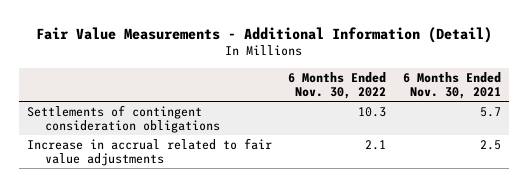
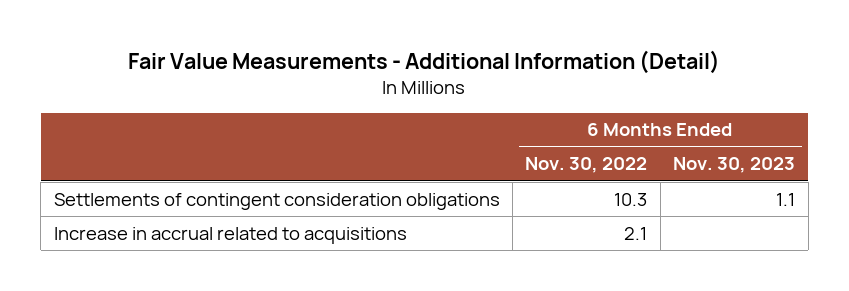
[402,71,501,100] 6 Months Ended Nov. 30, 2021 -> none
none -> [673,157,796,174] Nov. 30, 2023
[27,137,273,167] Increase in accrual related to fair value adjustments -> [53,226,407,244] Increase in accrual related to acquisitions

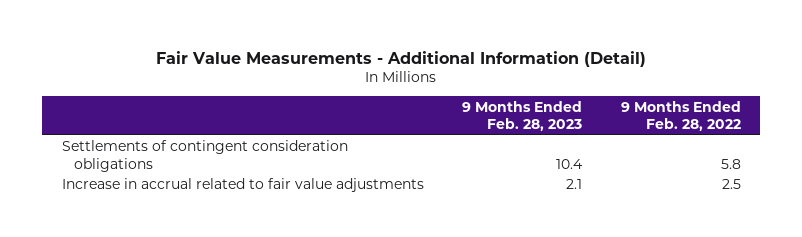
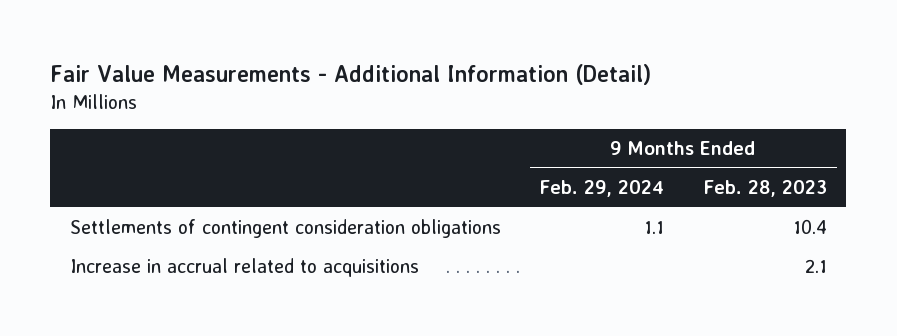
[620,100,741,132] 9 Months Ended Feb. 28, 2022 -> none
none -> [539,180,665,198] Feb. 29, 2024
[61,178,424,193] Increase in accrual related to fair value adjustments -> [69,258,419,278] Increase in accrual related to acquisitions

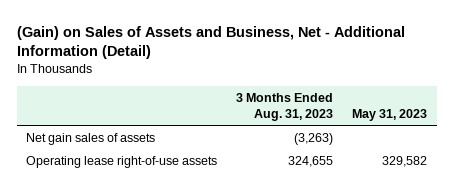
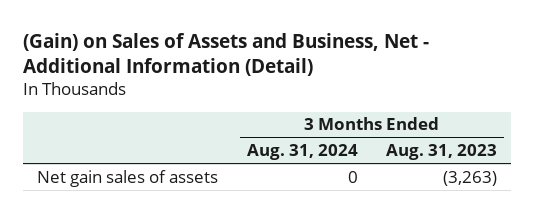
[352,108,428,121] May 31, 2023 -> none
none -> [246,144,358,161] Aug. 31, 2024
[26,155,218,168] Operating lease right-of-use assets -> none

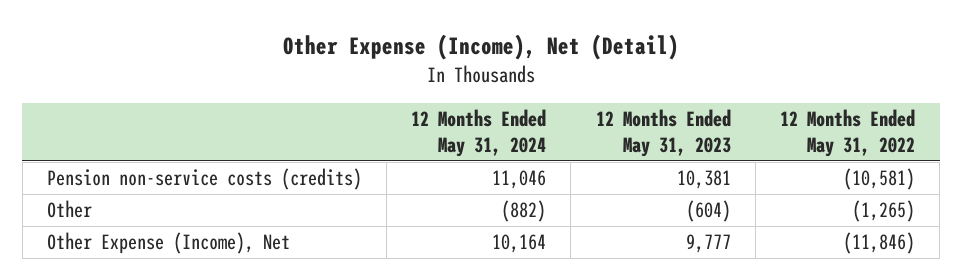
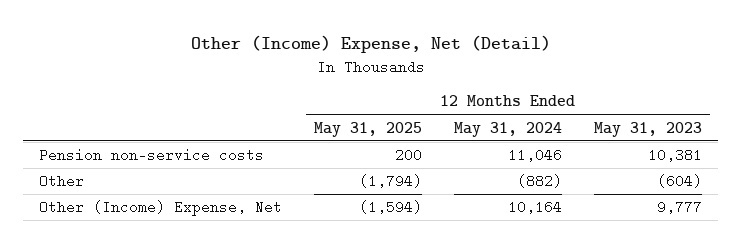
[282,34,679,61] Other Expense (Income), Net (Detail) -> [190,35,551,54] Other (Income) Expense, Net (Detail)
[780,108,916,157] 12 Months Ended May 31, 2022 -> none
none -> [314,121,423,137] May 31, 2025
[46,168,362,191] Pension non-service costs (credits) -> [39,148,265,163] Pension non-service costs
[46,232,290,255] Other Expense (Income), Net -> [39,200,283,217] Other (Income) Expense, Net

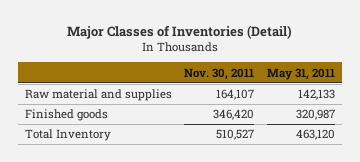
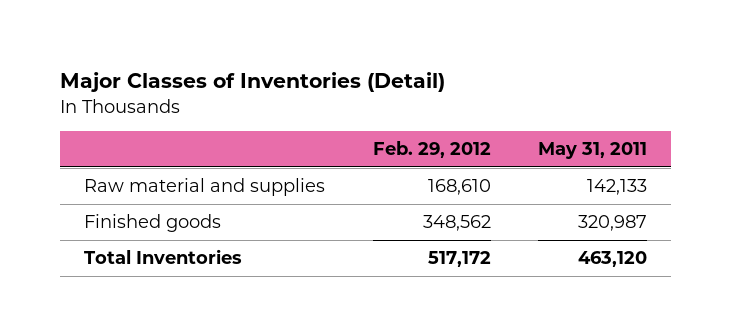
[184,67,255,80] Nov. 30, 2011 -> none
none -> [372,140,491,158] Feb. 29, 2012
[24,129,111,142] Total Inventory -> [84,249,243,265] Total Inventories

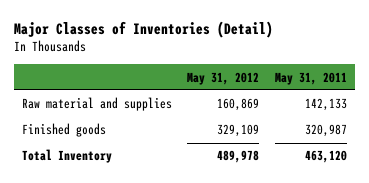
[372,140,491,158] Feb. 29, 2012 -> none
none -> [187,71,260,85] May 31, 2012
[84,249,243,265] Total Inventories -> [21,149,112,164] Total Inventory

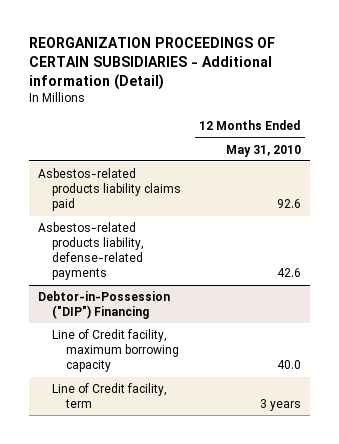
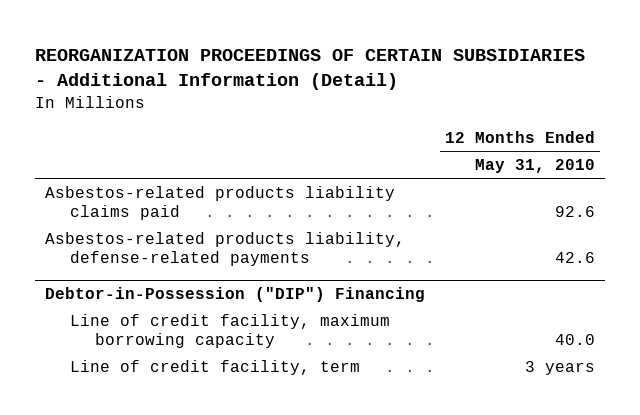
[28,36,275,90] REORGANIZATION PROCEEDINGS OF CERTAIN SUBSIDIARIES - Additional information (Detail) -> [35,48,586,90] REORGANIZATION PROCEEDINGS OF CERTAIN SUBSIDIARIES - Additional Information (Detail)
[52,328,180,373] Line of Credit facility, maximum borrowing capacity -> [70,313,391,348] Line of credit facility, maximum borrowing capacity
[52,382,168,409] Line of Credit facility, term -> [70,359,361,375] Line of credit facility, term

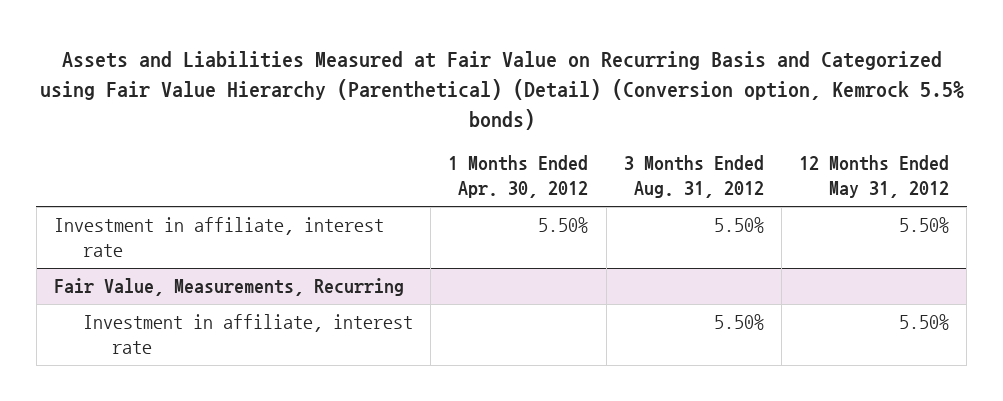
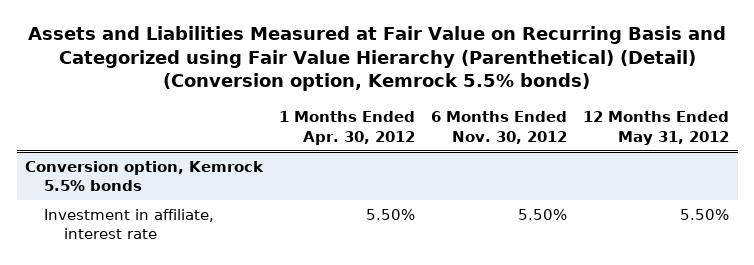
[623,155,764,199] 3 Months Ended Aug. 31, 2012 -> none
none -> [431,111,568,144] 6 Months Ended Nov. 30, 2012
none -> [24,160,264,192] Conversion option, Kemrock 5.5% bonds
[53,278,404,297] Fair Value, Measurements, Recurring -> none
[82,314,413,355] Investment in affiliate, interest rate -> none

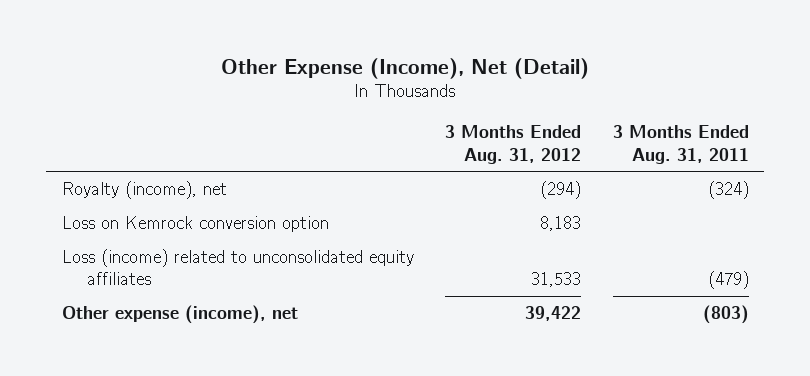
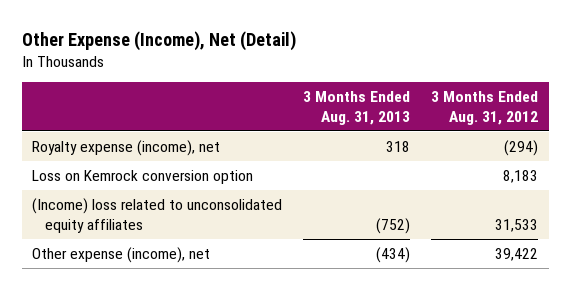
[612,125,749,164] 3 Months Ended Aug. 31, 2011 -> none
none -> [303,91,411,125] 3 Months Ended Aug. 31, 2013
[61,180,227,199] Royalty (income), net -> [32,140,221,157] Royalty expense (income), net
[61,248,414,286] Loss (income) related to unconsolidated equity affiliates -> [32,198,283,233] (Income) loss related to unconsolidated equity affiliates

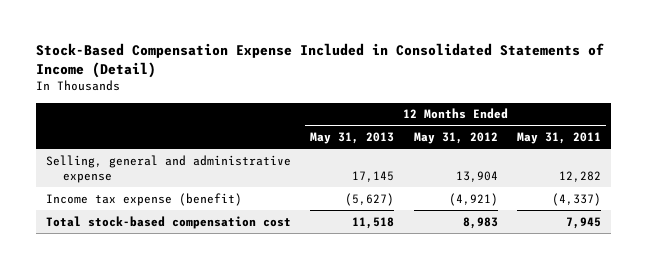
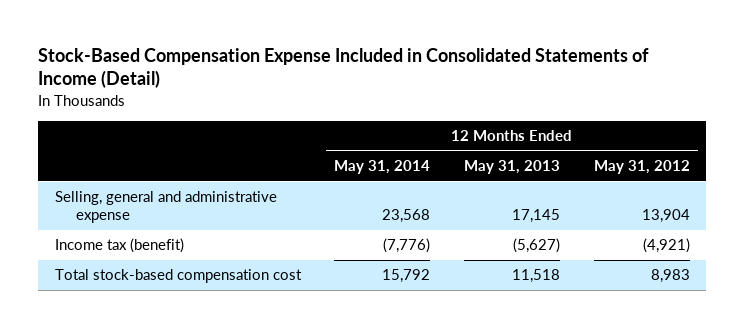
[516,132,601,145] May 31, 2011 -> none
none -> [334,160,431,175] May 31, 2014
[45,192,242,206] Income tax expense (benefit) -> [54,238,184,254] Income tax (benefit)

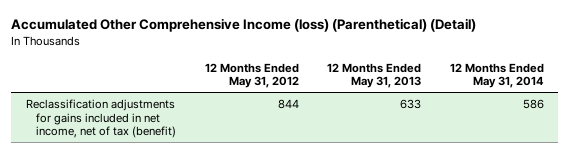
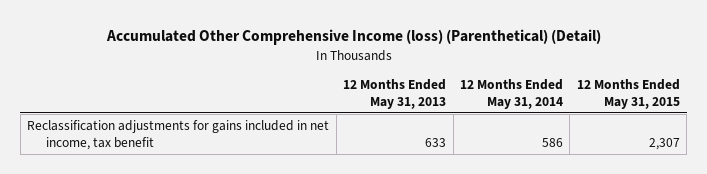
[204,62,299,89] 12 Months Ended May 31, 2012 -> none
none -> [576,79,680,109] 12 Months Ended May 31, 2015
[25,99,177,139] Reclassification adjustments for gains included in net income, net of tax (benefit) -> [27,120,330,150] Reclassification adjustments for gains included in net income, tax benefit

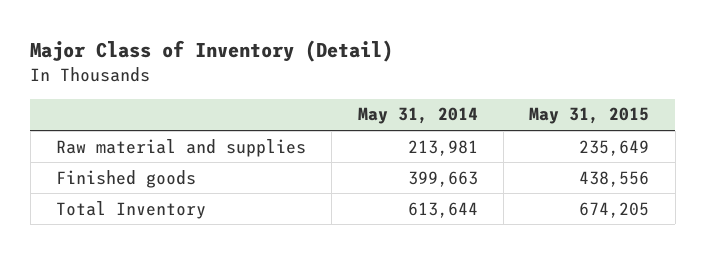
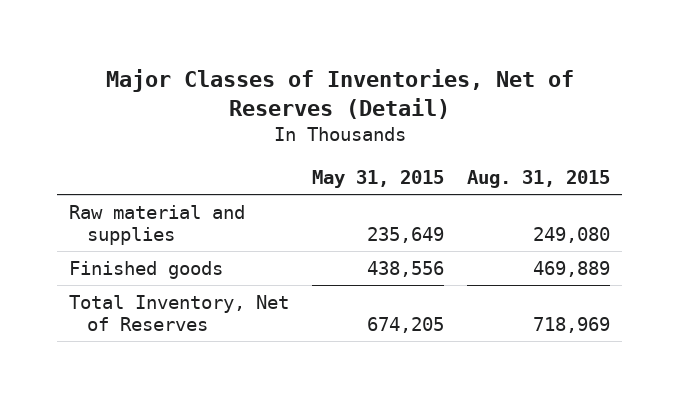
[30,40,394,63] Major Class of Inventory (Detail) -> [105,68,574,119] Major Classes of Inventories, Net of Reserves (Detail)
[357,107,478,125] May 31, 2014 -> none
none -> [467,170,611,189] Aug. 31, 2015
[56,200,207,219] Total Inventory -> [68,294,289,332] Total Inventory, Net of Reserves

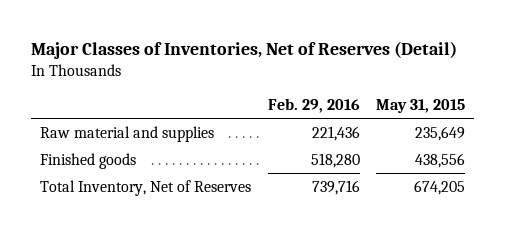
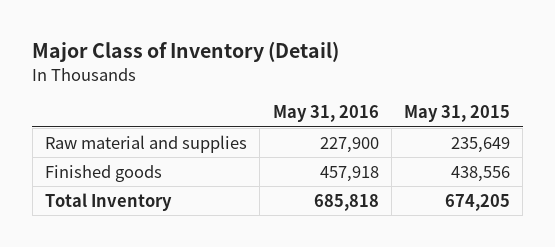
[31,41,458,60] Major Classes of Inventories, Net of Reserves (Detail) -> [32,41,340,63] Major Class of Inventory (Detail)
[267,97,360,113] Feb. 29, 2016 -> none
none -> [272,105,379,123] May 31, 2016
[39,179,251,196] Total Inventory, Net of Reserves -> [44,192,172,211] Total Inventory

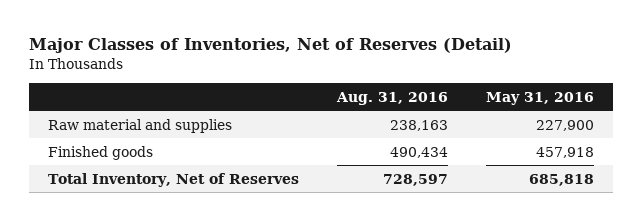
[32,41,340,63] Major Class of Inventory (Detail) -> [28,38,512,54] Major Classes of Inventories, Net of Reserves (Detail)
[404,105,511,123] May 31, 2015 -> none
none -> [335,91,448,105] Aug. 31, 2016
[44,192,172,211] Total Inventory -> [47,172,299,187] Total Inventory, Net of Reserves

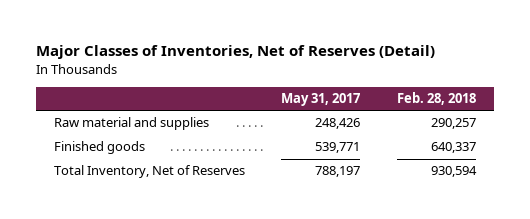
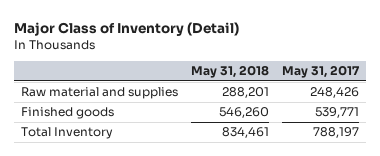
[35,45,435,60] Major Classes of Inventories, Net of Reserves (Detail) -> [14,21,240,36] Major Class of Inventory (Detail)
[396,92,476,106] Feb. 28, 2018 -> none
none -> [190,64,269,78] May 31, 2018
[54,165,246,179] Total Inventory, Net of Reserves -> [20,127,113,140] Total Inventory

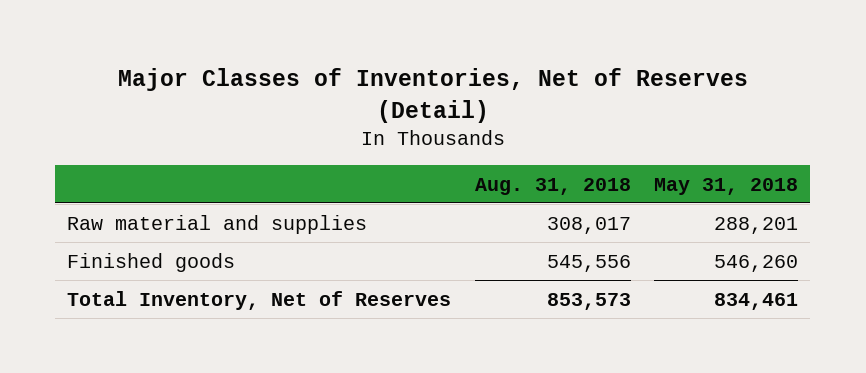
[14,21,240,36] Major Class of Inventory (Detail) -> [117,68,748,123] Major Classes of Inventories, Net of Reserves (Detail)
[281,64,360,78] May 31, 2017 -> none
none -> [474,177,631,195] Aug. 31, 2018
[20,127,113,140] Total Inventory -> [67,290,452,310] Total Inventory, Net of Reserves

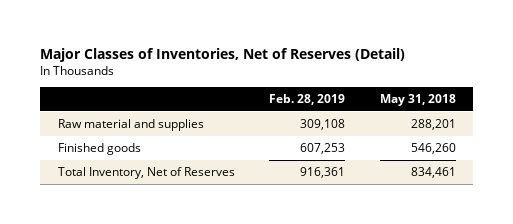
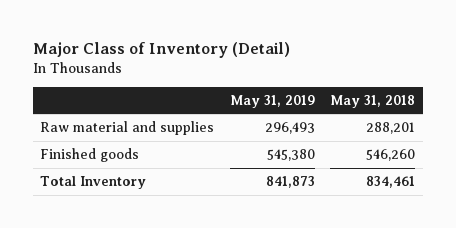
[40,47,406,62] Major Classes of Inventories, Net of Reserves (Detail) -> [32,42,290,59] Major Class of Inventory (Detail)
[269,93,346,105] Feb. 28, 2019 -> none
none -> [229,94,315,108] May 31, 2019
[57,167,235,180] Total Inventory, Net of Reserves -> [40,176,147,190] Total Inventory

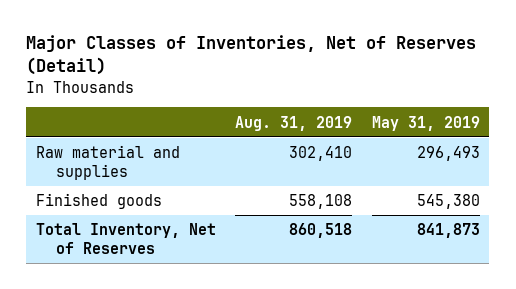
[32,42,290,59] Major Class of Inventory (Detail) -> [26,35,477,76] Major Classes of Inventories, Net of Reserves (Detail)
[330,94,416,108] May 31, 2018 -> none
none -> [235,115,353,131] Aug. 31, 2019
[40,176,147,190] Total Inventory -> [35,223,216,255] Total Inventory, Net of Reserves

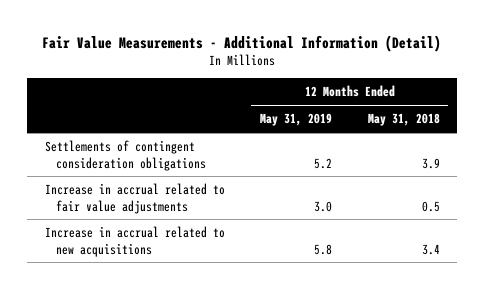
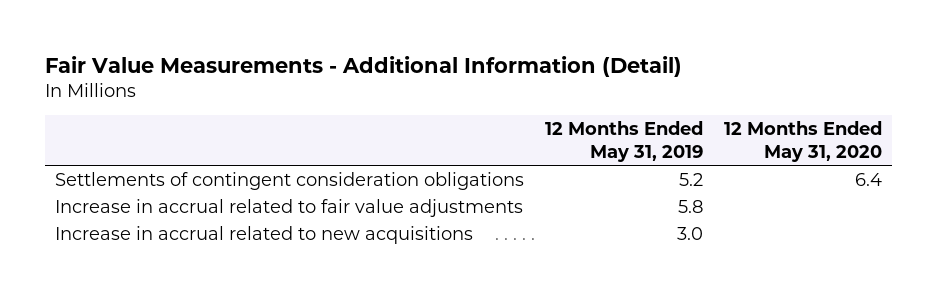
[367,113,440,127] May 31, 2018 -> none
none -> [723,121,882,162] 12 Months Ended May 31, 2020
[314,200,333,212] 3.0 -> [677,199,703,213] 5.8
[314,243,333,255] 5.8 -> [676,226,703,240] 3.0

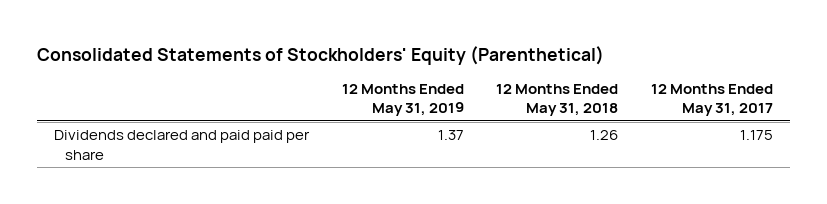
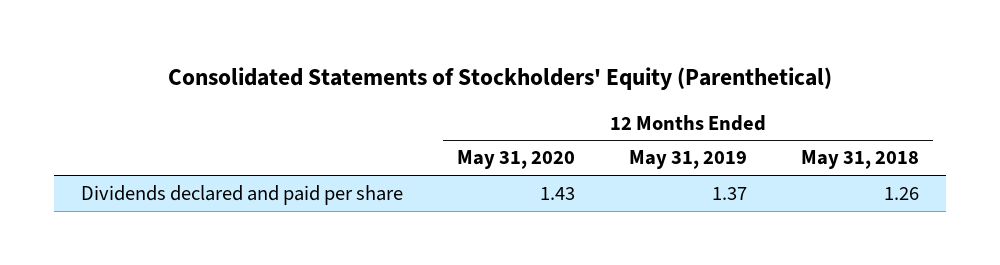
[651,84,774,117] 12 Months Ended May 31, 2017 -> none
none -> [457,150,576,170] May 31, 2020
[53,130,310,160] Dividends declared and paid paid per share -> [80,185,403,206] Dividends declared and paid per share

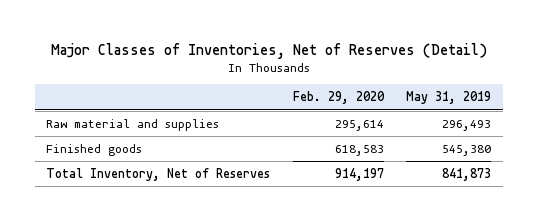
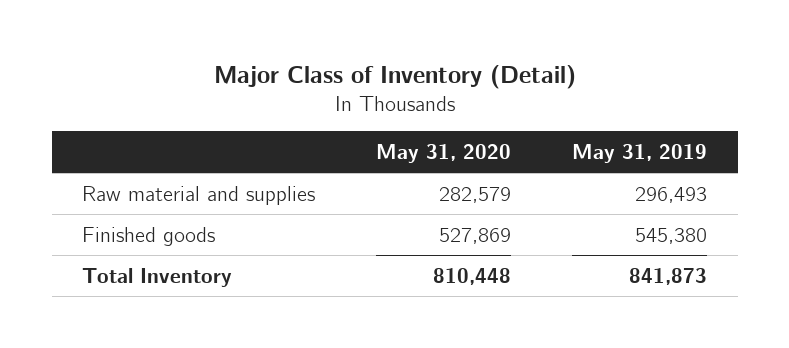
[50,42,487,59] Major Classes of Inventories, Net of Reserves (Detail) -> [213,65,576,90] Major Class of Inventory (Detail)
[292,91,385,105] Feb. 29, 2020 -> none
none -> [376,143,512,163] May 31, 2020
[46,168,271,182] Total Inventory, Net of Reserves -> [82,267,233,287] Total Inventory

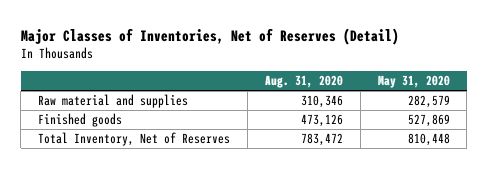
[213,65,576,90] Major Class of Inventory (Detail) -> [20,27,399,45] Major Classes of Inventories, Net of Reserves (Detail)
[572,143,708,163] May 31, 2019 -> none
none -> [264,75,343,89] Aug. 31, 2020
[82,267,233,287] Total Inventory -> [38,132,231,147] Total Inventory, Net of Reserves

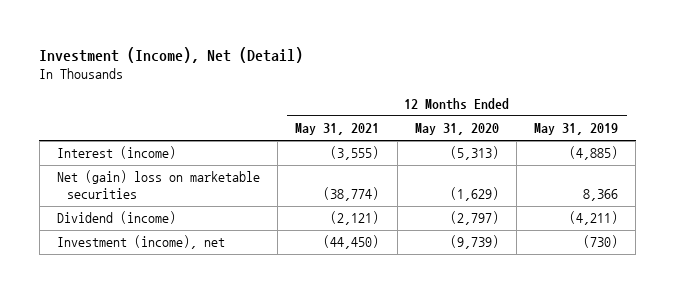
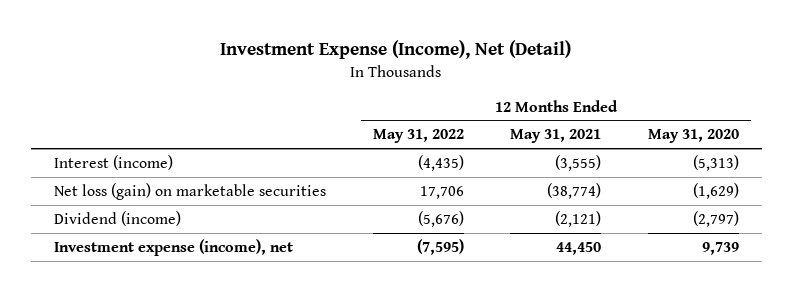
[39,47,304,64] Investment (Income), Net (Detail) -> [220,40,572,60] Investment Expense (Income), Net (Detail)
[534,123,619,136] May 31, 2019 -> none
none -> [372,129,464,144] May 31, 2022
[57,170,261,200] Net (gain) loss on marketable securities -> [53,182,326,200] Net loss (gain) on marketable securities
[57,235,226,250] Investment (income), net -> [53,238,293,256] Investment expense (income), net
[323,235,380,250] (44,450) -> [556,241,602,255] 44,450
[449,235,499,250] (9,739) -> [701,241,739,255] 9,739

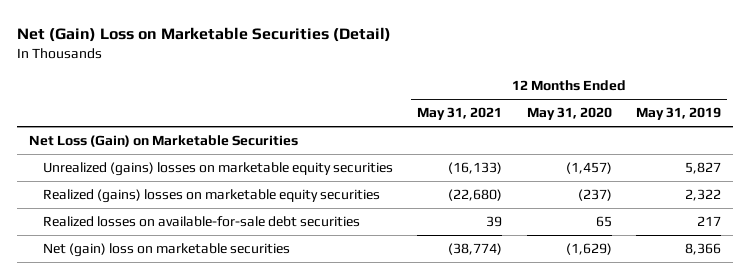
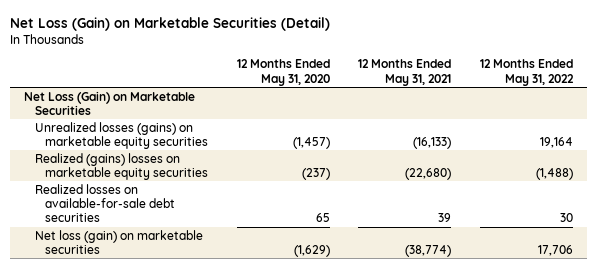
[16,26,391,42] Net (Gain) Loss on Marketable Securities (Detail) -> [9,16,330,31] Net Loss (Gain) on Marketable Securities (Detail)
[635,107,721,121] May 31, 2019 -> none
none -> [479,59,574,86] 12 Months Ended May 31, 2022
[43,162,394,177] Unrealized (gains) losses on marketable equity securities -> [34,121,209,150] Unrealized losses (gains) on marketable equity securities
[43,243,291,258] Net (gain) loss on marketable securities -> [34,229,203,255] Net loss (gain) on marketable securities

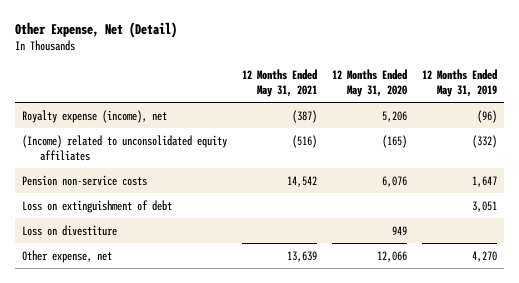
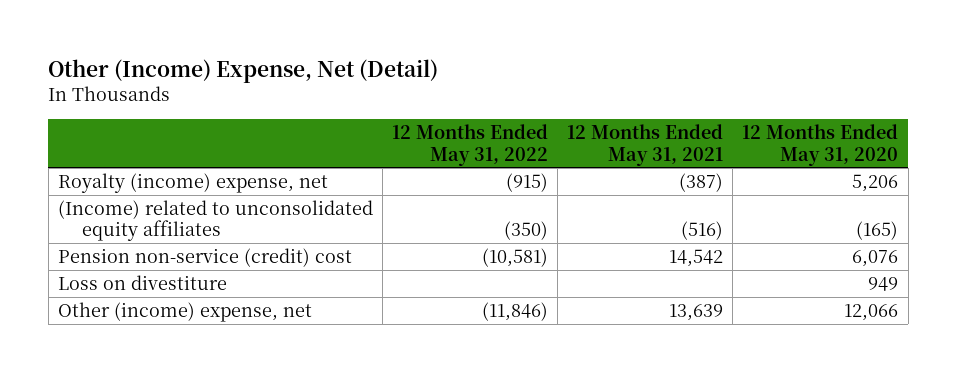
[14,21,177,38] Other Expense, Net (Detail) -> [48,58,439,83] Other (Income) Expense, Net (Detail)
[421,68,497,97] 12 Months Ended May 31, 2019 -> none
none -> [392,124,549,166] 12 Months Ended May 31, 2022
[22,109,168,123] Royalty expense (income), net -> [58,172,329,193] Royalty (income) expense, net
[22,199,173,213] Loss on extinguishment of debt -> none
[22,174,148,186] Pension non-service costs -> [58,247,353,267] Pension non-service (credit) cost
[22,249,113,263] Other expense, net -> [58,301,313,322] Other (income) expense, net

